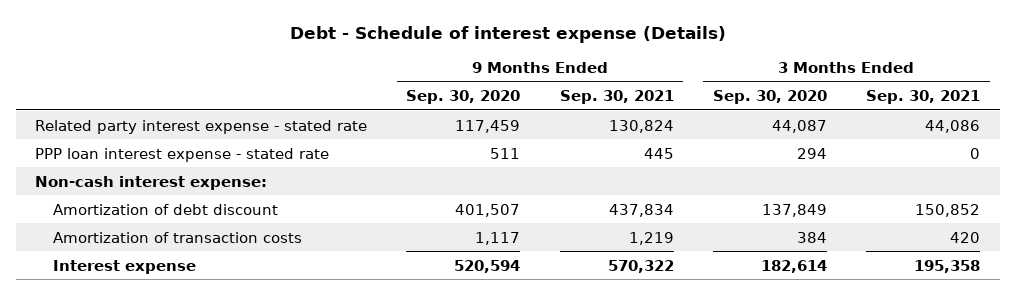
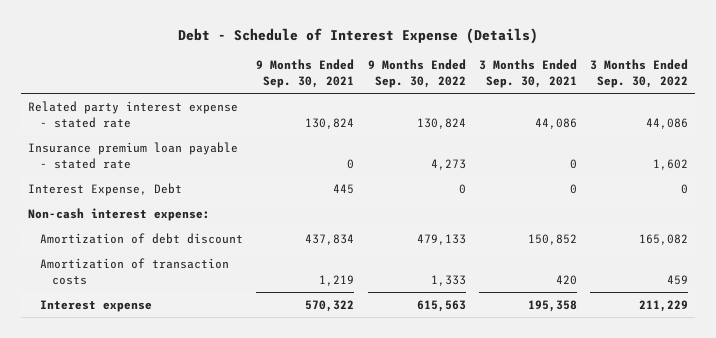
[289,25,726,43] Debt - Schedule of interest expense (Details) -> [178,28,539,45] Debt - Schedule of Interest Expense (Details)
[406,90,521,105] Sep. 30, 2020 -> none
[712,90,827,105] Sep. 30, 2020 -> none
none -> [367,59,466,88] 9 Months Ended Sep. 30, 2022
none -> [590,59,689,88] 3 Months Ended Sep. 30, 2022
none -> [27,141,238,169] Insurance premium loan payable - stated rate
[35,147,330,162] PPP loan interest expense - stated rate -> [27,182,182,196] Interest Expense, Debt

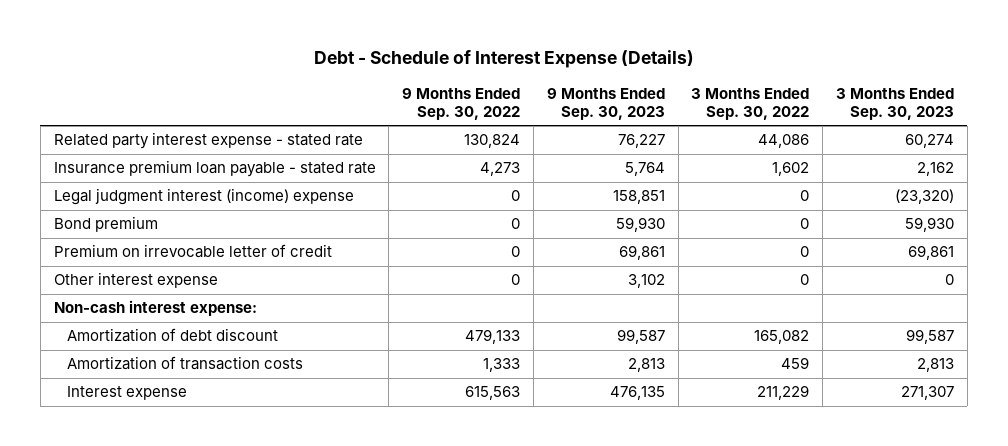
[256,59,355,88] 9 Months Ended Sep. 30, 2021 -> none
[479,59,578,88] 3 Months Ended Sep. 30, 2021 -> none
none -> [546,87,665,120] 9 Months Ended Sep. 30, 2023
none -> [835,87,954,120] 3 Months Ended Sep. 30, 2023
none -> [53,188,354,206] Legal judgment interest (income) expense
none -> [53,216,158,233] Bond premium
none -> [53,244,332,259] Premium on irrevocable letter of credit
[27,182,182,196] Interest Expense, Debt -> [53,272,218,289] Other interest expense

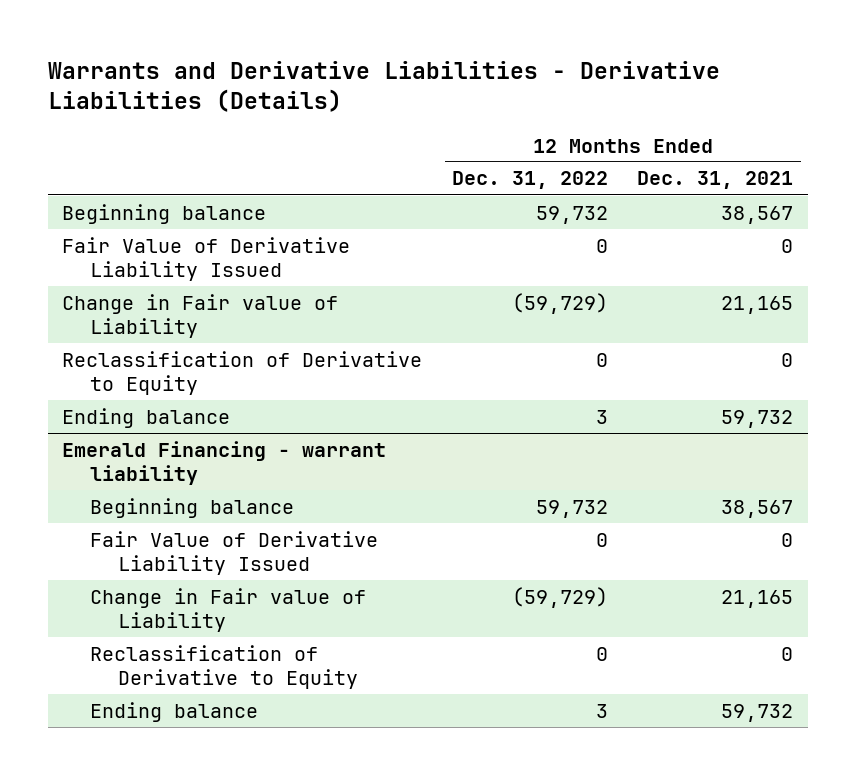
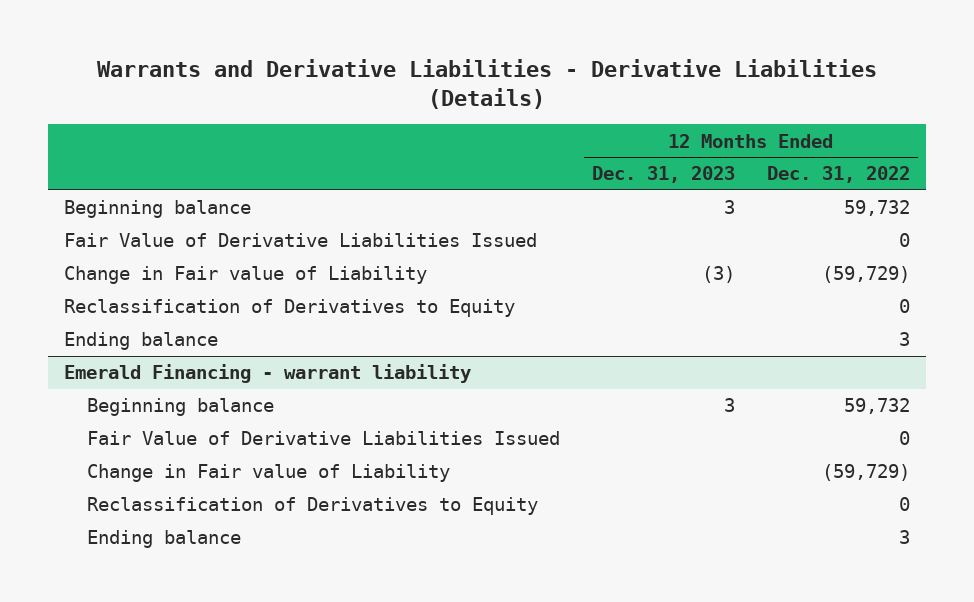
[637,171,794,190] Dec. 31, 2021 -> none
none -> [592,166,736,184] Dec. 31, 2023
[62,236,351,281] Fair Value of Derivative Liability Issued -> [63,233,537,248] Fair Value of Derivative Liabilities Issued
[62,350,423,395] Reclassification of Derivative to Equity -> [63,299,515,318] Reclassification of Derivatives to Equity
[90,530,379,575] Fair Value of Derivative Liability Issued -> [87,431,561,446] Fair Value of Derivative Liabilities Issued
[90,644,358,689] Reclassification of Derivative to Equity -> [87,497,539,516] Reclassification of Derivatives to Equity

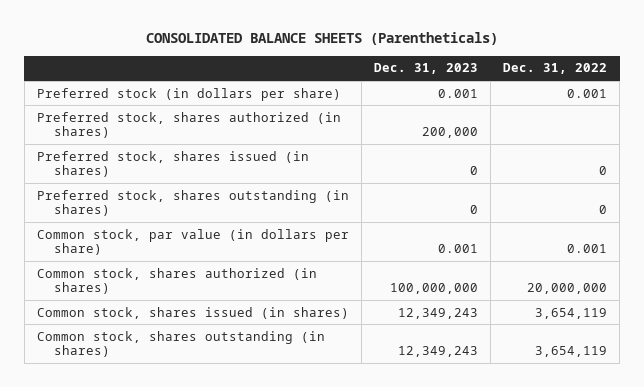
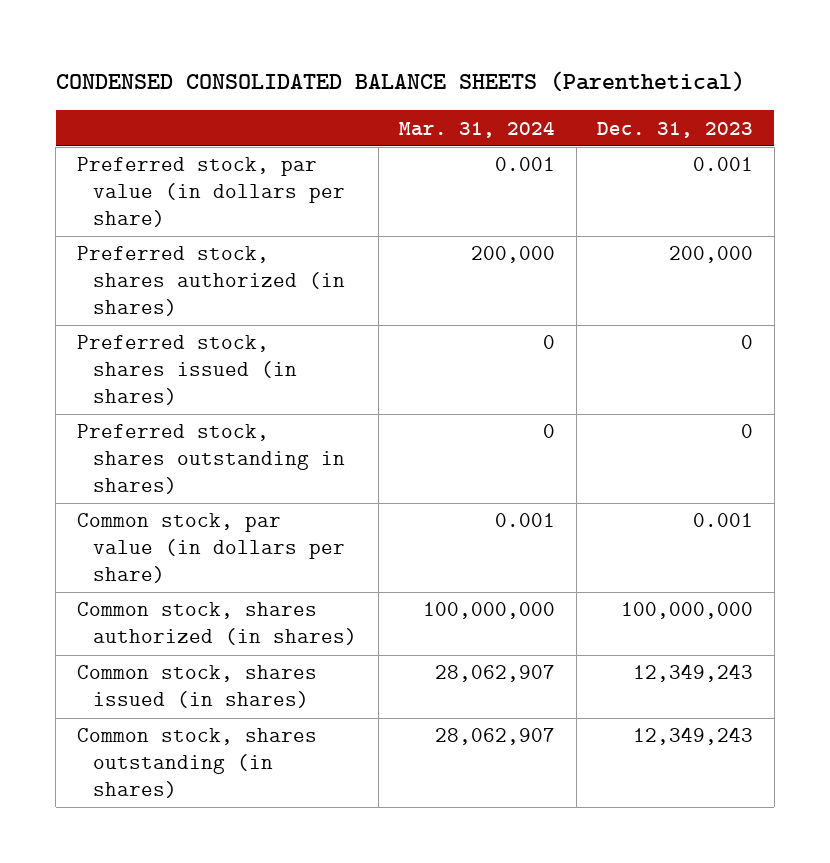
[146,32,499,46] CONSOLIDATED BALANCE SHEETS (Parentheticals) -> [55,70,745,92] CONDENSED CONSOLIDATED BALANCE SHEETS (Parenthetical)
[503,63,608,75] Dec. 31, 2022 -> none
none -> [399,120,556,138] Mar. 31, 2024
[36,87,341,101] Preferred stock (in dollars per share) -> [76,157,345,228] Preferred stock, par value (in dollars per share)
[36,189,349,217] Preferred stock, shares outstanding (in shares) -> [76,424,345,495] Preferred stock, shares outstanding in shares)

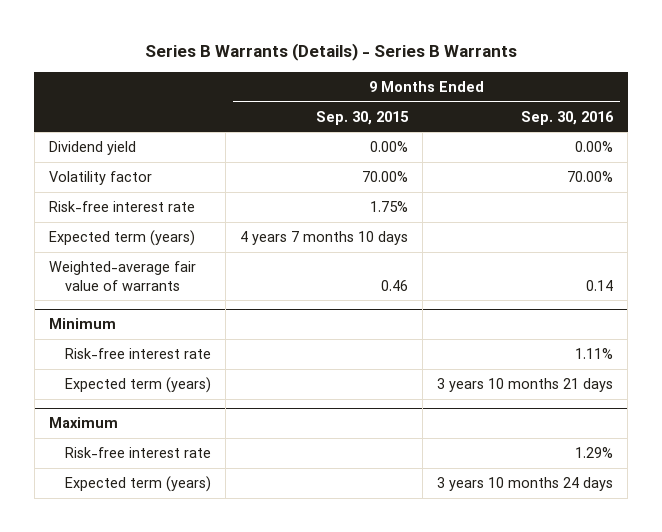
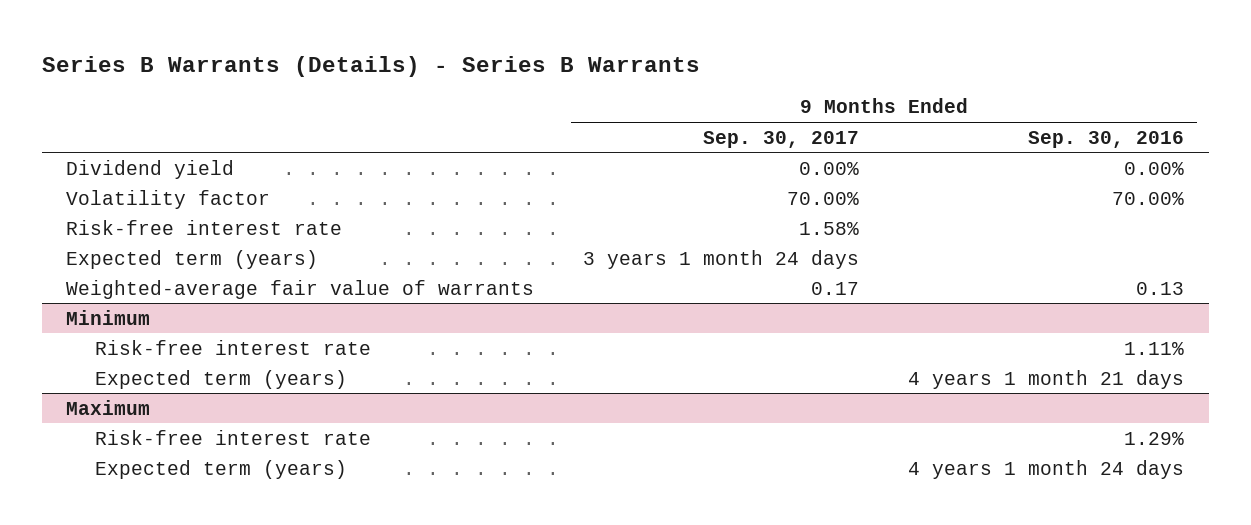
[316,110,410,125] Sep. 30, 2015 -> none
none -> [703,130,860,148] Sep. 30, 2017
[586,279,614,291] 0.14 -> [1136,281,1185,295] 0.13
[437,378,614,393] 3 years 10 months 21 days -> [908,369,1185,389] 4 years 1 month 21 days
[437,477,614,492] 3 years 10 months 24 days -> [908,459,1185,479] 4 years 1 month 24 days

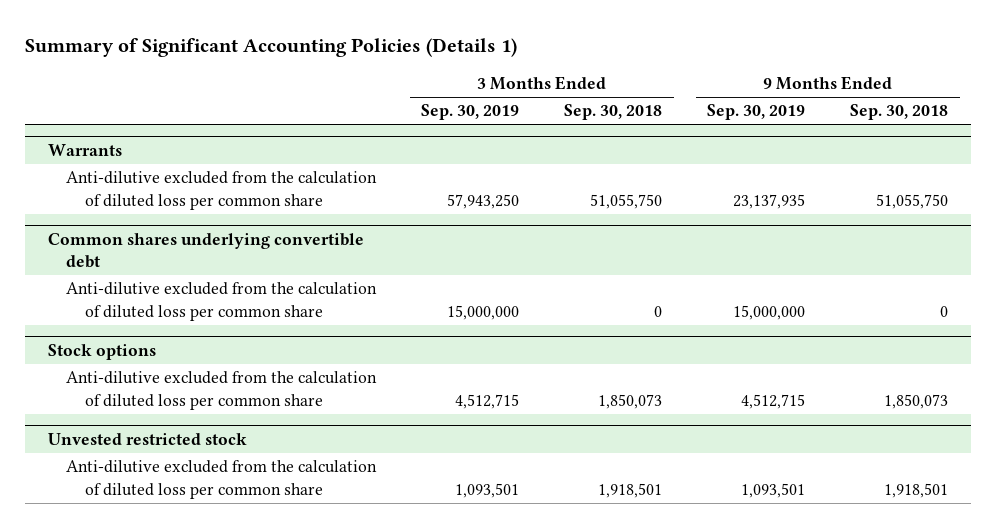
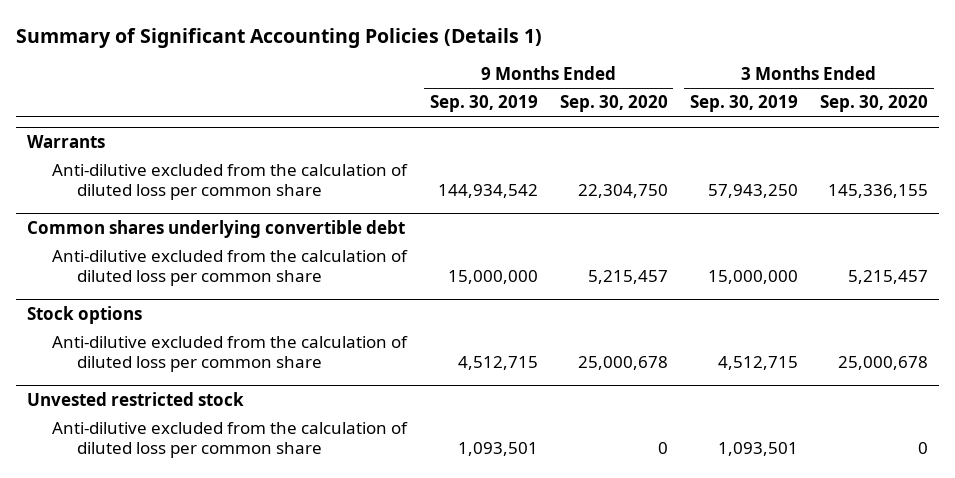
[564,104,663,121] Sep. 30, 2018 -> none
[850,104,949,121] Sep. 30, 2018 -> none
none -> [559,95,668,113] Sep. 30, 2020
none -> [820,95,929,113] Sep. 30, 2020
[733,193,806,209] 23,137,935 -> [437,184,538,199] 144,934,542

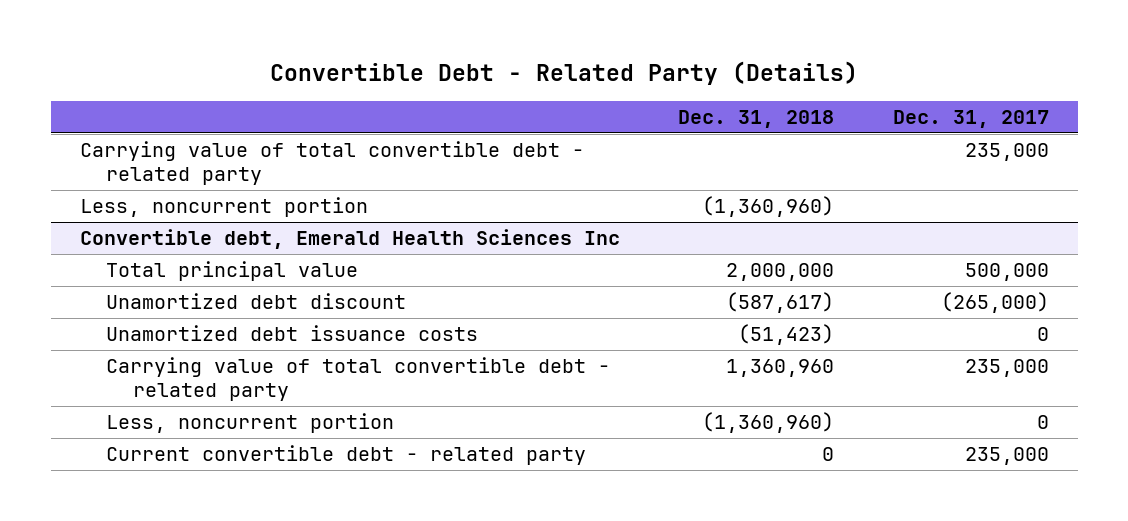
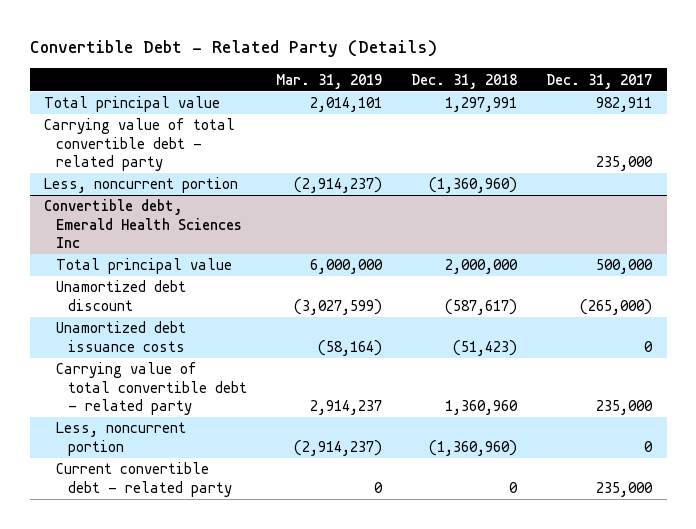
none -> [275,73,382,89] Mar. 31, 2019
none -> [44,96,221,113] Total principal value

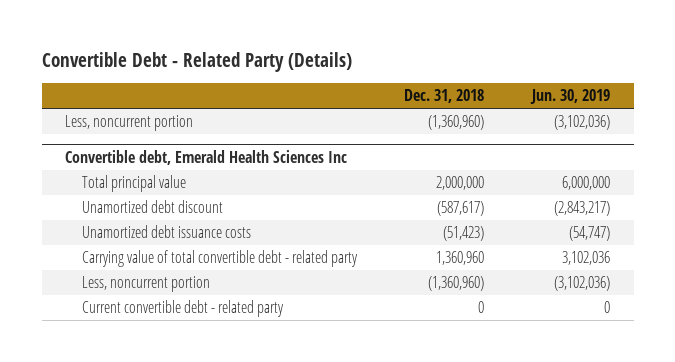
[275,73,382,89] Mar. 31, 2019 -> none
[546,73,653,89] Dec. 31, 2017 -> none
none -> [529,89,610,105] Jun. 30, 2019
[44,96,221,113] Total principal value -> none
[44,118,236,171] Carrying value of total convertible debt - related party -> none

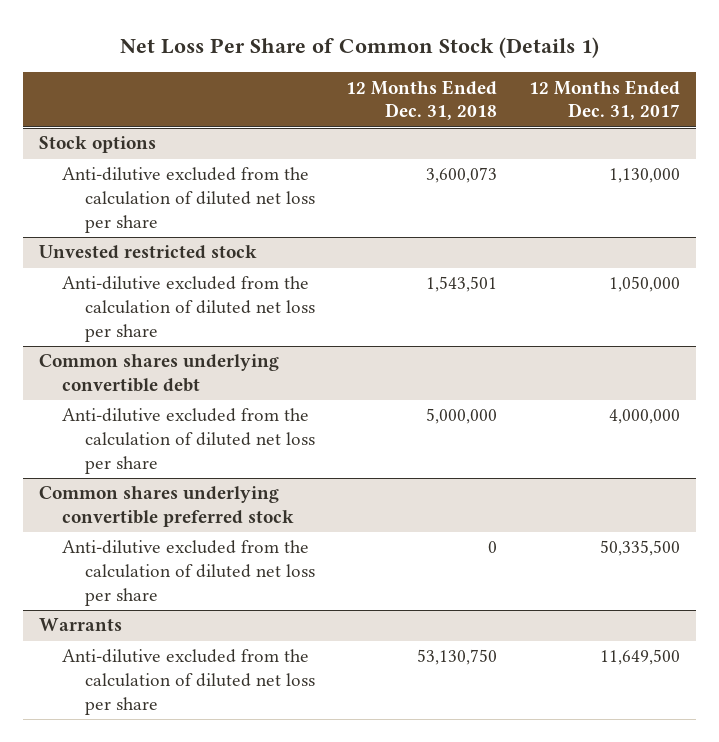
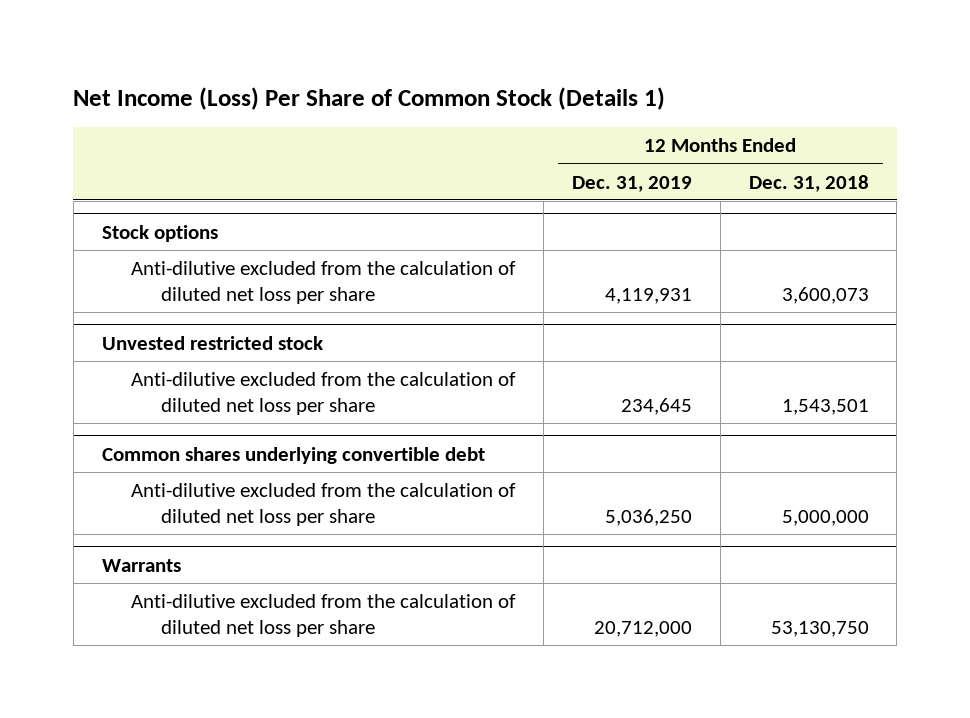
[119,37,599,59] Net Loss Per Share of Common Stock (Details 1) -> [73,87,666,111] Net Income (Loss) Per Share of Common Stock (Details 1)
[528,79,680,121] 12 Months Ended Dec. 31, 2017 -> none
none -> [571,175,692,192] Dec. 31, 2019
[39,486,294,528] Common shares underlying convertible preferred stock -> none
[61,540,315,607] Anti-dilutive excluded from the calculation of diluted net loss per share -> none

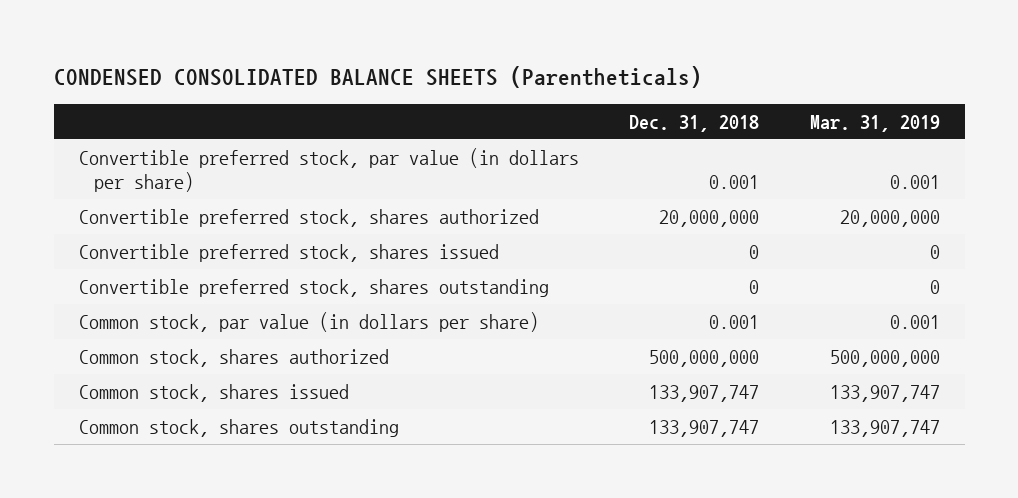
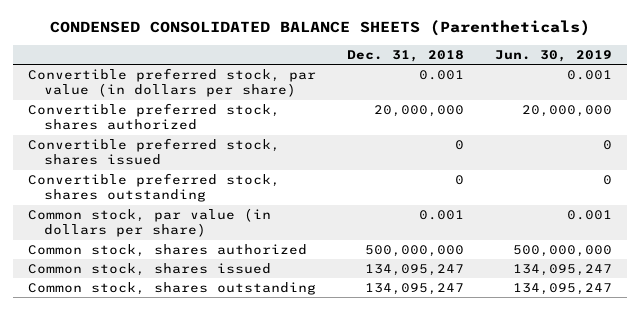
[809,114,940,132] Mar. 31, 2019 -> none
none -> [494,50,612,63] Jun. 30, 2019
[649,384,760,402] 133,907,747 -> [364,264,464,277] 134,095,247
[649,419,760,437] 133,907,747 -> [364,283,464,296] 134,095,247

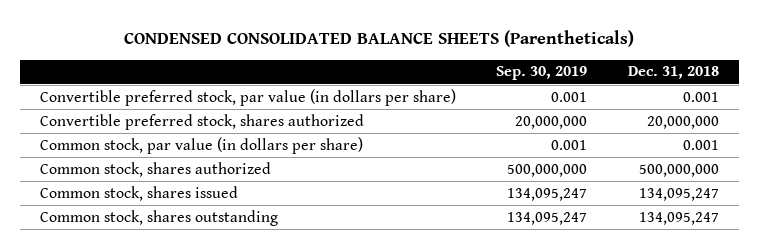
[494,50,612,63] Jun. 30, 2019 -> none
none -> [496,66,588,81] Sep. 30, 2019
[28,138,281,166] Convertible preferred stock, shares issued -> none
[28,173,281,203] Convertible preferred stock, shares outstanding -> none

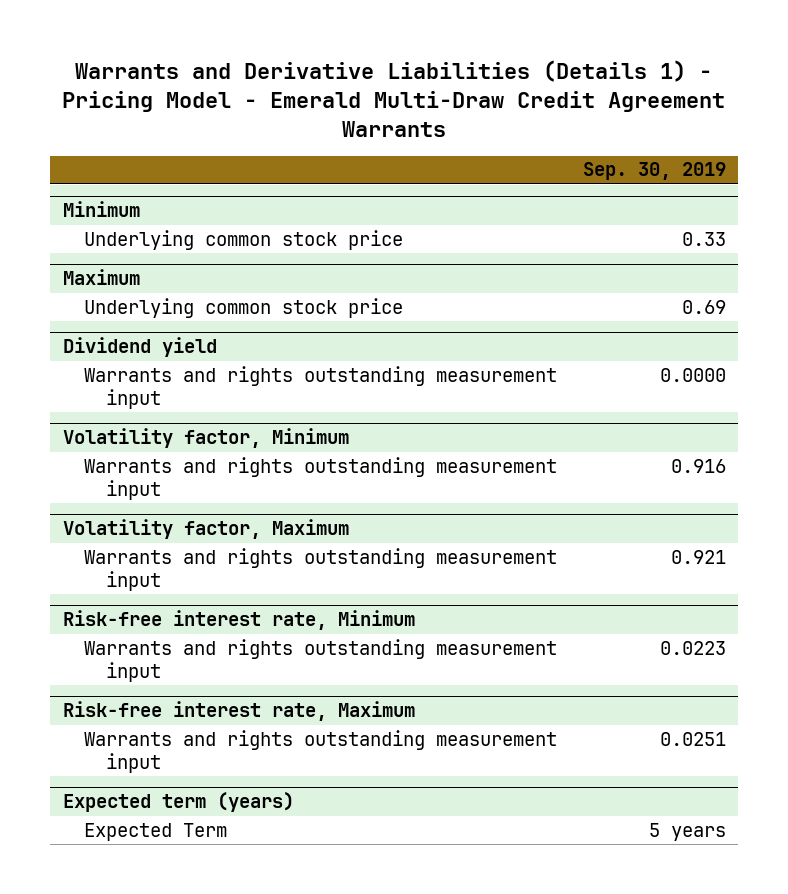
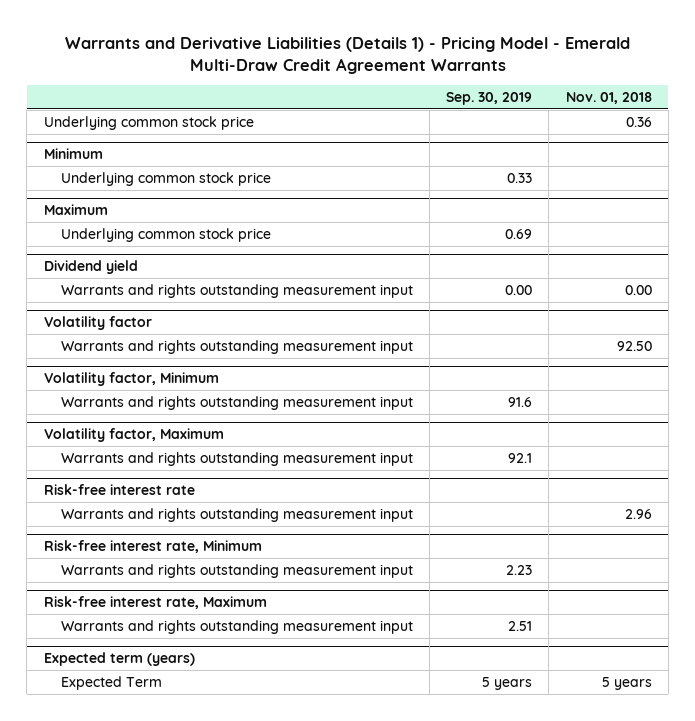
none -> [565,92,652,105] Nov. 01, 2018
none -> [43,115,254,130] Underlying common stock price
[659,367,726,382] 0.0000 -> [505,284,533,295] 0.00
none -> [43,316,152,331] Volatility factor
none -> [60,339,413,354] Warrants and rights outstanding measurement input
[670,458,726,473] 0.916 -> [508,396,533,407] 91.6
[670,549,726,564] 0.921 -> [508,452,533,463] 92.1
none -> [43,484,195,496] Risk-free interest rate
none -> [60,507,413,522] Warrants and rights outstanding measurement input
[659,640,726,655] 0.0223 -> [506,564,533,575] 2.23
[659,731,726,746] 0.0251 -> [508,620,533,631] 2.51

